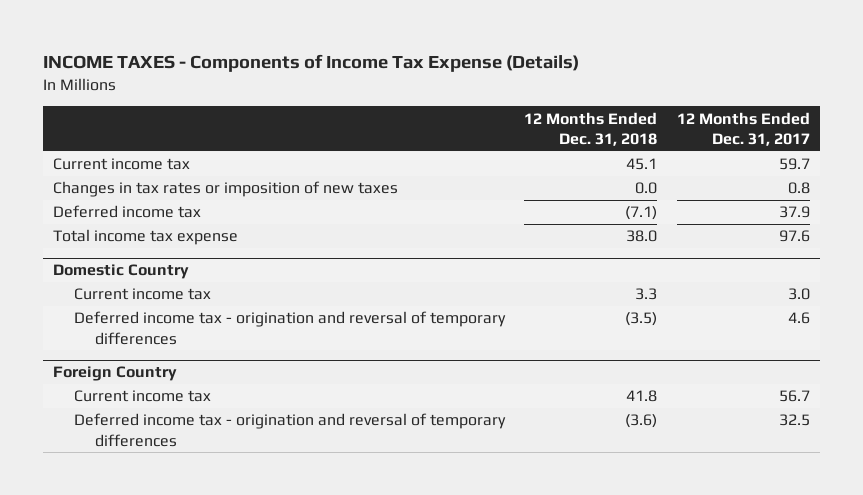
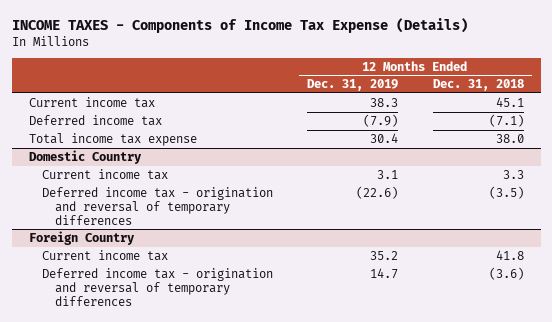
[677,111,811,147] 12 Months Ended Dec. 31, 2017 -> none
none -> [307,79,399,92] Dec. 31, 2019
[52,181,398,198] Changes in tax rates or imposition of new taxes -> none

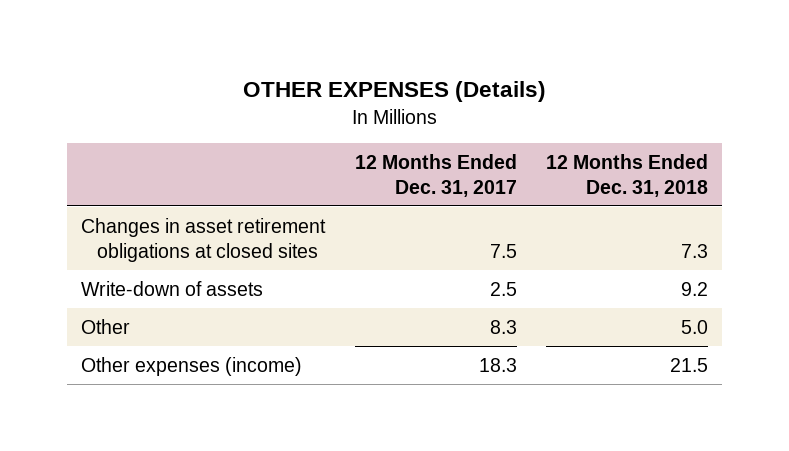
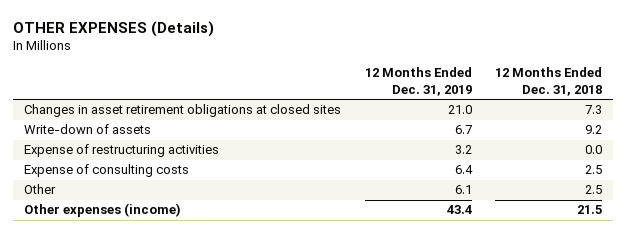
[354,153,517,197] 12 Months Ended Dec. 31, 2017 -> none
none -> [364,67,472,97] 12 Months Ended Dec. 31, 2019
none -> [24,144,220,158] Expense of restructuring activities
none -> [24,164,190,178] Expense of consulting costs
[680,319,708,334] 5.0 -> [584,185,602,195] 2.5

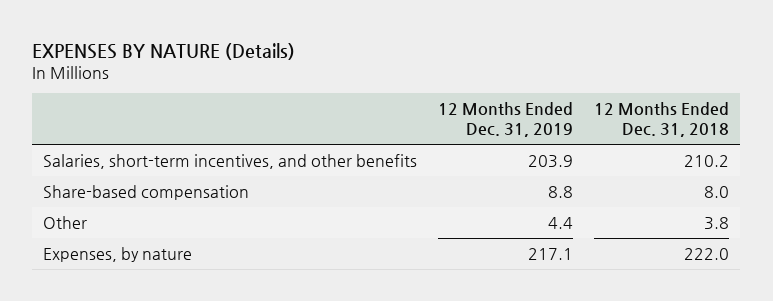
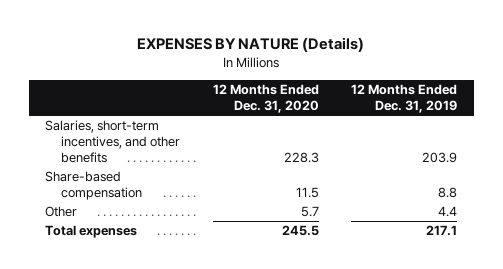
[594,102,730,138] 12 Months Ended Dec. 31, 2018 -> none
none -> [212,84,319,114] 12 Months Ended Dec. 31, 2020
[43,247,193,263] Expenses, by nature -> [45,225,138,239] Total expenses

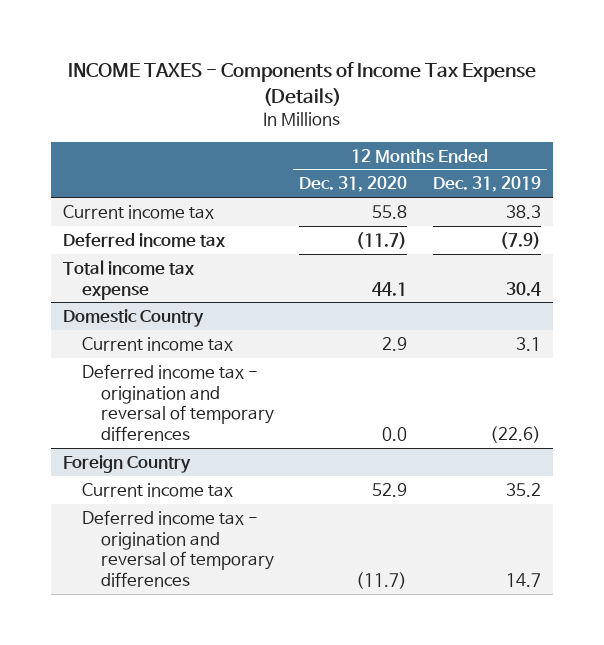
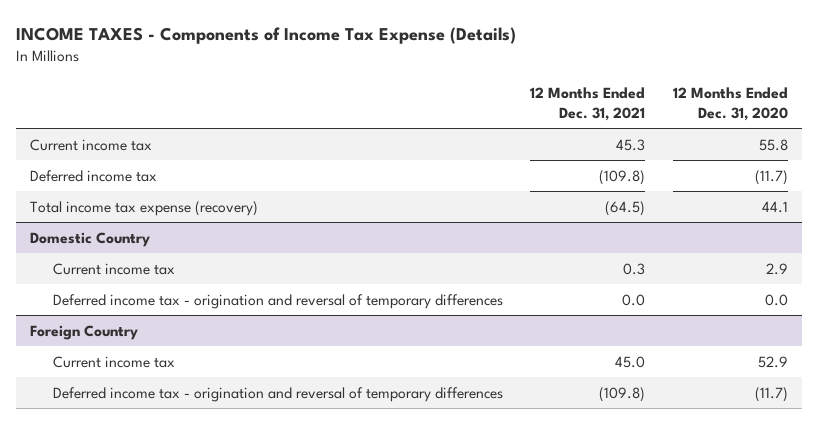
[432,176,541,193] Dec. 31, 2019 -> none
none -> [530,86,646,121] 12 Months Ended Dec. 31, 2021
[63,259,195,300] Total income tax expense -> [29,200,258,216] Total income tax expense (recovery)

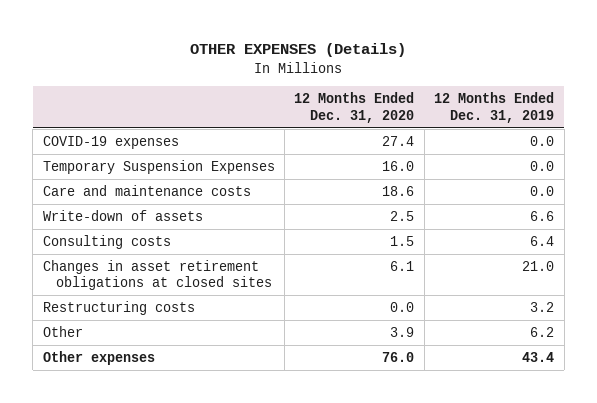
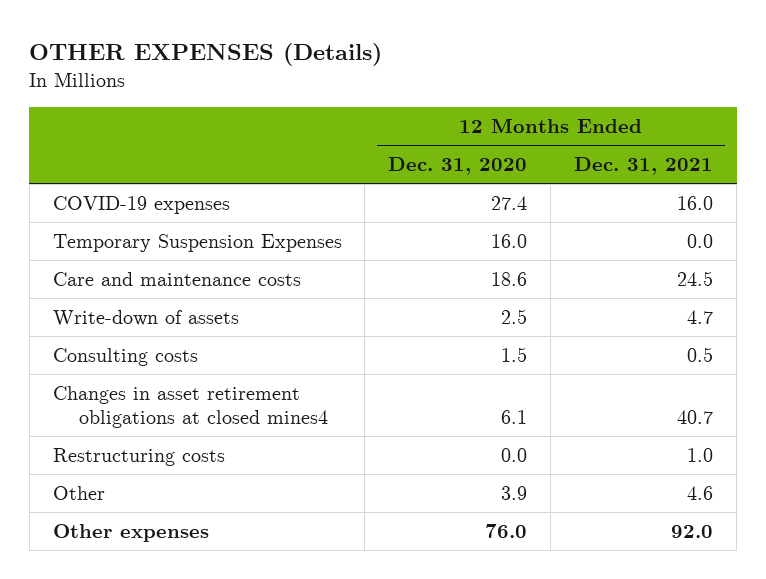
[434,92,555,123] 12 Months Ended Dec. 31, 2019 -> none
none -> [574,157,714,176] Dec. 31, 2021
[42,259,273,291] Changes in asset retirement obligations at closed sites -> [52,385,328,429] Changes in asset retirement obligations at closed mines4

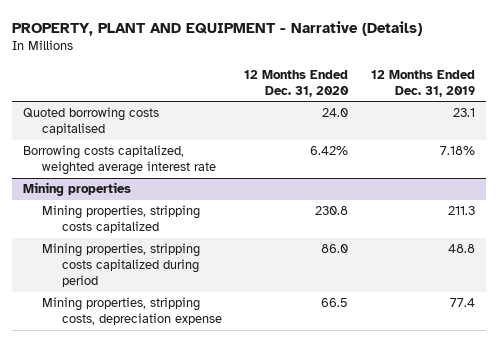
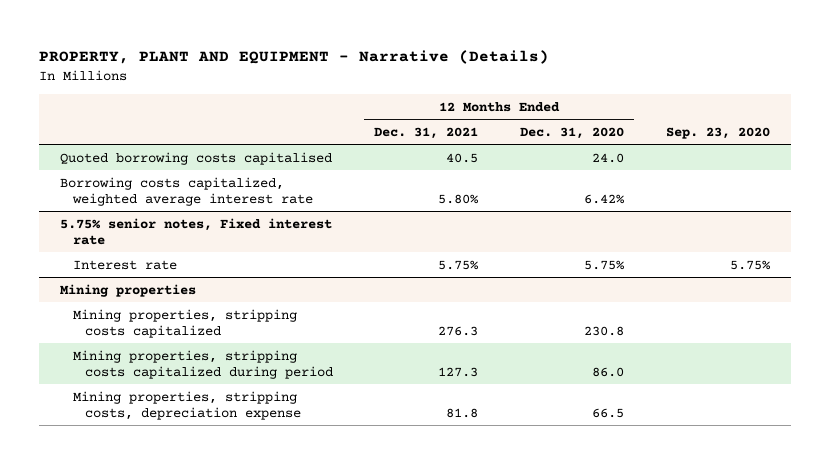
[370,69,475,97] 12 Months Ended Dec. 31, 2019 -> none
none -> [374,126,479,139] Dec. 31, 2021
none -> [665,126,770,139] Sep. 23, 2020
none -> [60,217,333,245] 5.75% senior notes, Fixed interest rate
none -> [72,259,177,270] Interest rate

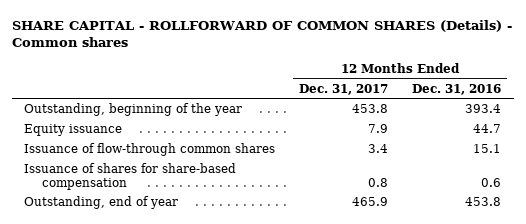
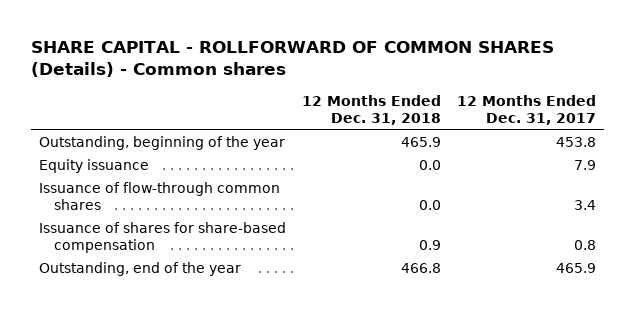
[412,83,502,95] Dec. 31, 2016 -> none
none -> [301,94,441,125] 12 Months Ended Dec. 31, 2018
[24,196,179,210] Outstanding, end of year -> [38,261,241,276] Outstanding, end of the year

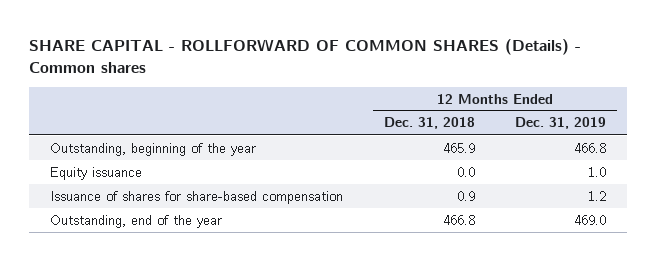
[456,94,596,125] 12 Months Ended Dec. 31, 2017 -> none
none -> [515,117,607,130] Dec. 31, 2019
[38,181,280,210] Issuance of flow-through common shares -> none

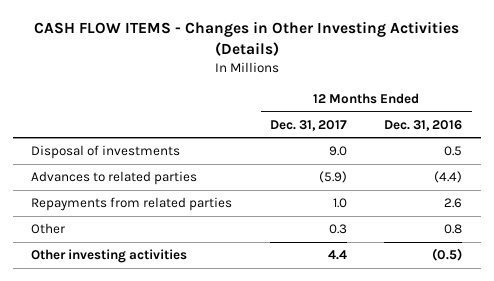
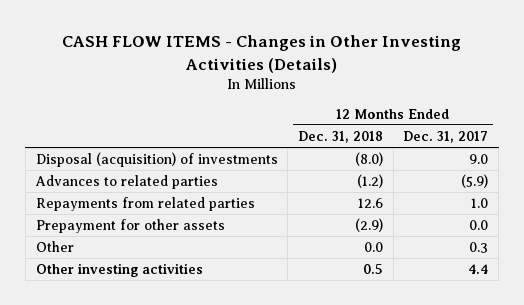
[384,119,463,131] Dec. 31, 2016 -> none
none -> [297,130,383,143] Dec. 31, 2018
[31,145,181,160] Disposal of investments -> [35,151,278,167] Disposal (acquisition) of investments
none -> [35,218,225,233] Prepayment for other assets

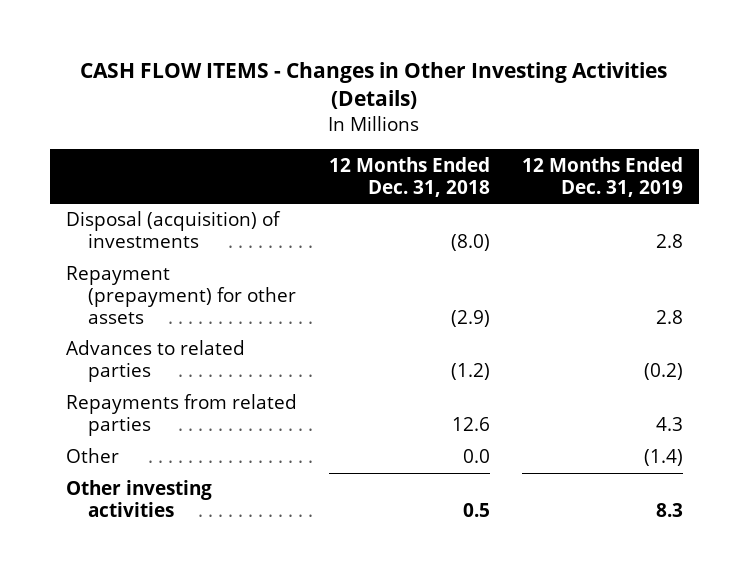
[403,130,489,143] Dec. 31, 2017 -> none
none -> [521,156,683,197] 12 Months Ended Dec. 31, 2019
none -> [65,266,297,325] Repayment (prepayment) for other assets
[35,218,225,233] Prepayment for other assets -> none

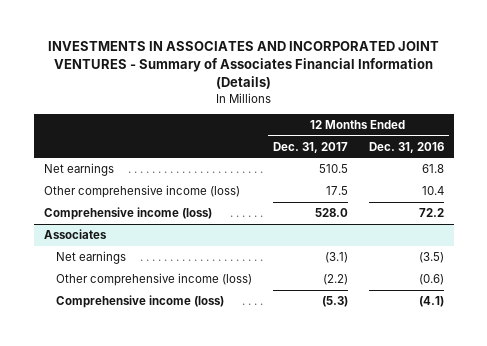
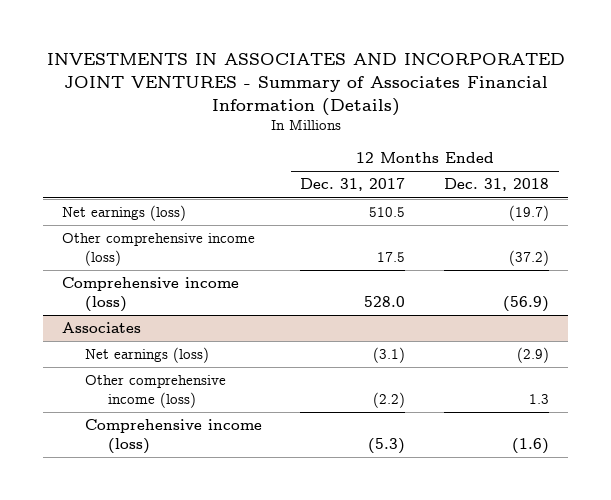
[368,141,444,153] Dec. 31, 2016 -> none
none -> [444,178,550,192] Dec. 31, 2018
[43,163,114,177] Net earnings -> [61,205,186,222] Net earnings (loss)
[56,251,127,265] Net earnings -> [84,347,209,364] Net earnings (loss)

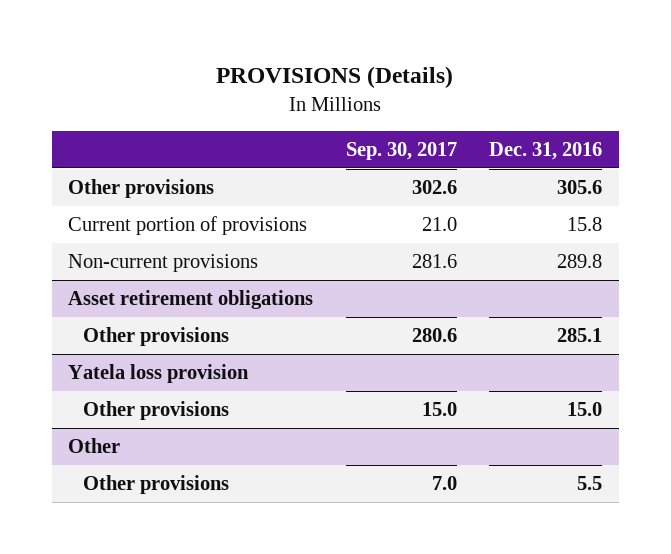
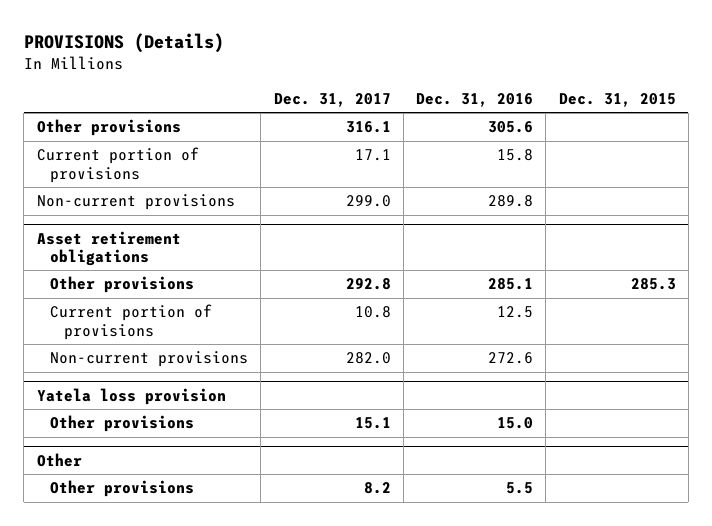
[345,142,457,161] Sep. 30, 2017 -> none
none -> [273,93,391,108] Dec. 31, 2017
none -> [558,93,676,108] Dec. 31, 2015
none -> [50,304,213,340] Current portion of provisions
none -> [50,351,249,368] Non-current provisions

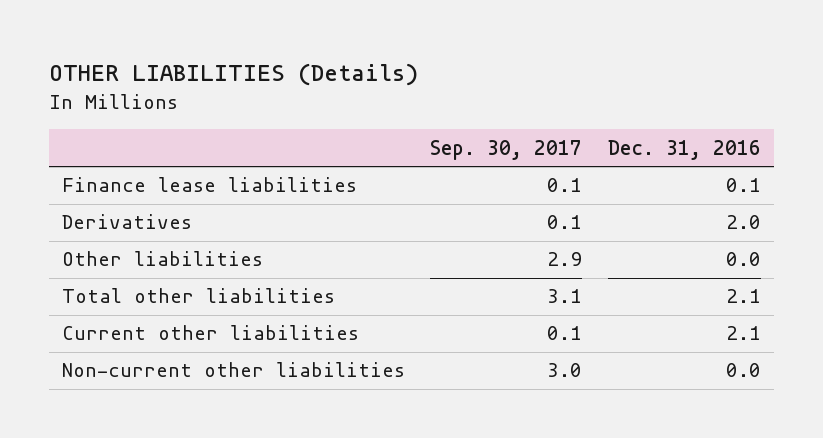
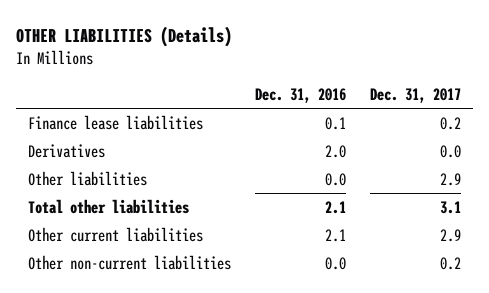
[430,139,583,160] Sep. 30, 2017 -> none
none -> [369,87,461,103] Dec. 31, 2017
[61,325,359,341] Current other liabilities -> [28,226,204,242] Other current liabilities
[61,362,405,378] Non-current other liabilities -> [28,254,232,270] Other non-current liabilities

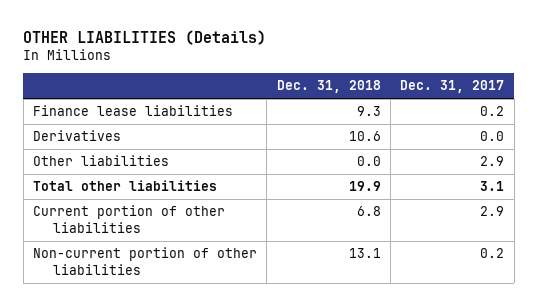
[255,87,347,103] Dec. 31, 2016 -> none
none -> [276,80,381,94] Dec. 31, 2018
[28,226,204,242] Other current liabilities -> [32,205,225,233] Current portion of other liabilities
[28,254,232,270] Other non-current liabilities -> [32,247,257,275] Non-current portion of other liabilities

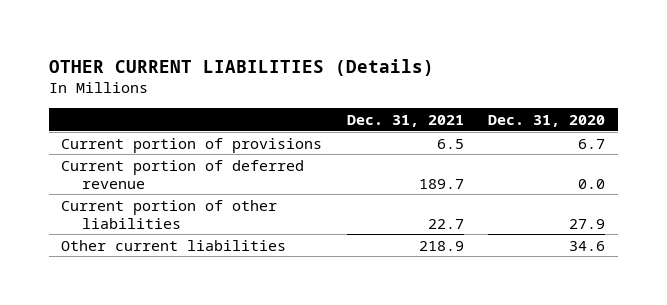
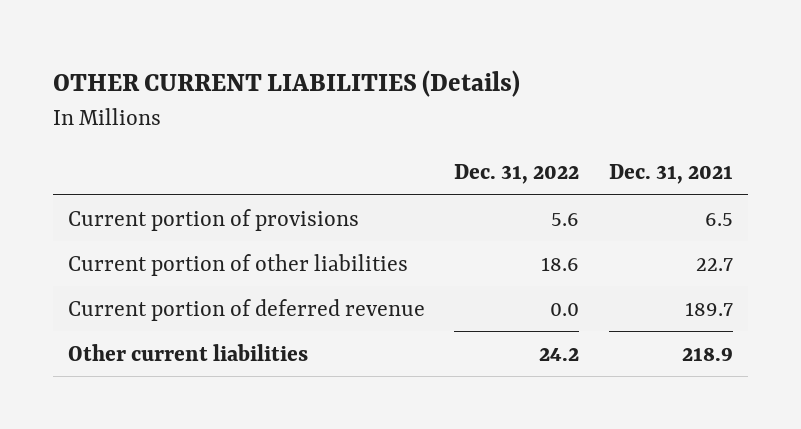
[488,115,606,128] Dec. 31, 2020 -> none
none -> [454,164,580,185] Dec. 31, 2022
[61,159,305,189] Current portion of deferred revenue -> [67,298,425,321] Current portion of deferred revenue

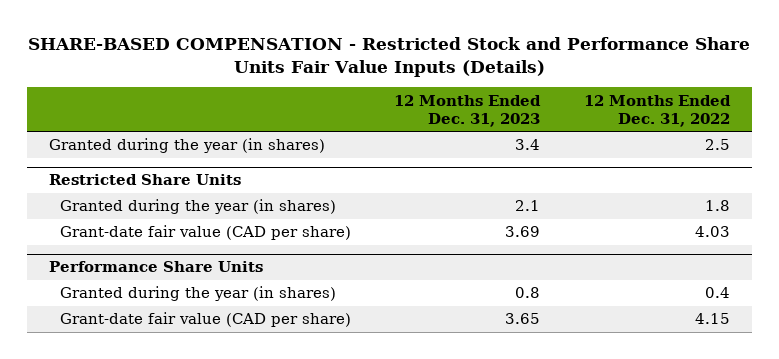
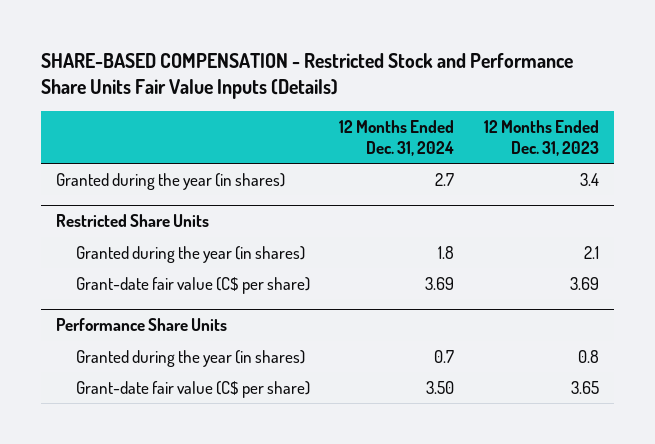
[584,94,732,127] 12 Months Ended Dec. 31, 2022 -> none
none -> [339,119,455,156] 12 Months Ended Dec. 31, 2024
[59,225,351,241] Grant-date fair value (CAD per share) -> [75,276,310,294] Grant-date fair value (C$ per share)
[59,312,351,328] Grant-date fair value (CAD per share) -> [75,380,310,398] Grant-date fair value (C$ per share)

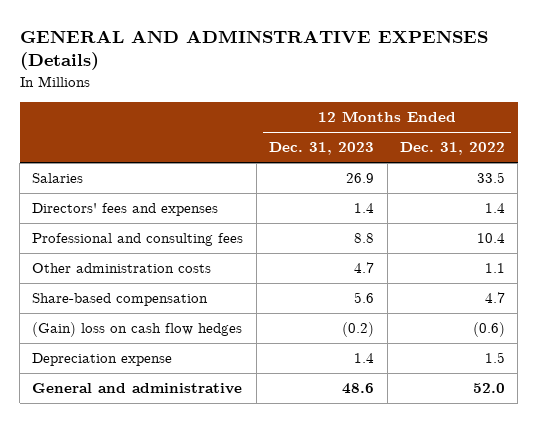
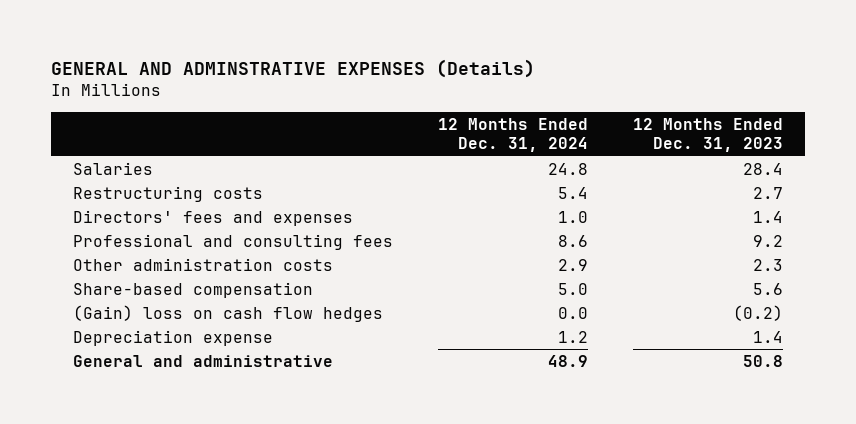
[399,142,505,156] Dec. 31, 2022 -> none
none -> [437,117,588,153] 12 Months Ended Dec. 31, 2024
[346,173,375,184] 26.9 -> [742,162,783,175] 28.4
none -> [73,185,264,202] Restructuring costs
[354,233,375,244] 8.8 -> [752,234,783,247] 9.2
[354,262,375,274] 4.7 -> [752,258,783,271] 2.3
[342,383,375,395] 48.6 -> [742,354,783,367] 50.8

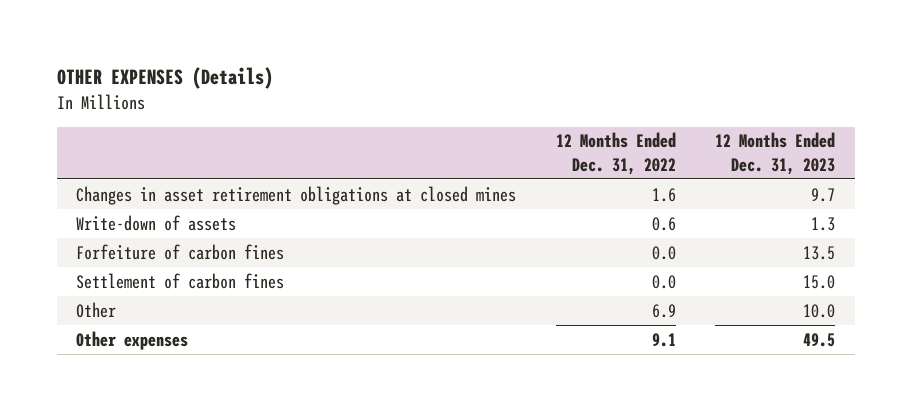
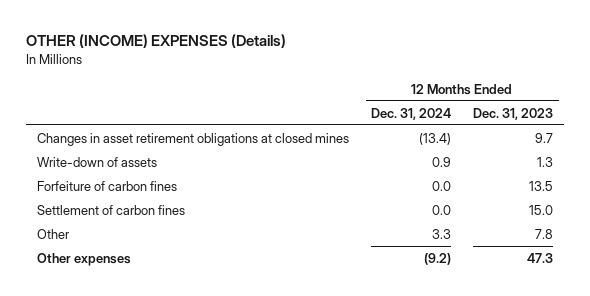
[56,67,273,90] OTHER EXPENSES (Details) -> [25,34,286,49] OTHER (INCOME) EXPENSES (Details)
[555,132,676,175] 12 Months Ended Dec. 31, 2022 -> none
none -> [371,107,452,120] Dec. 31, 2024
[803,303,836,318] 10.0 -> [535,228,554,239] 7.8
[803,332,836,347] 49.5 -> [527,252,554,263] 47.3

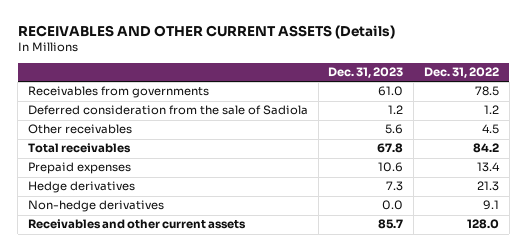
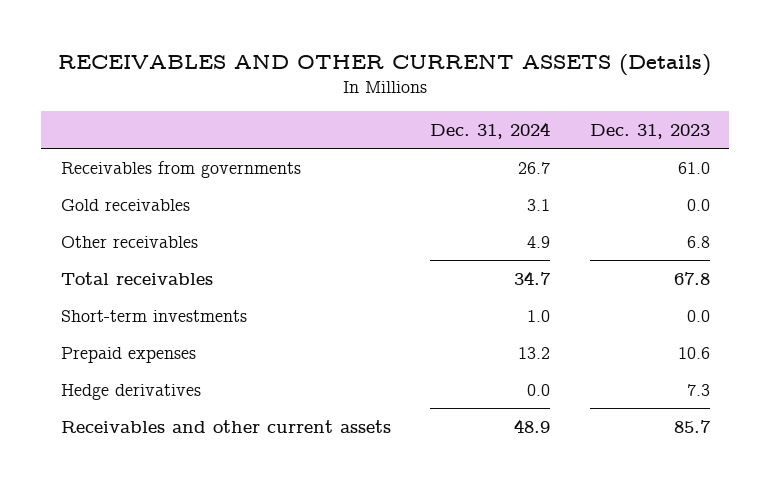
[423,67,499,79] Dec. 31, 2022 -> none
none -> [430,122,551,140] Dec. 31, 2024
[27,105,308,116] Deferred consideration from the sale of Sadiola -> none
none -> [61,198,191,211] Gold receivables
[385,124,404,135] 5.6 -> [686,235,710,248] 6.8
none -> [61,309,248,322] Short-term investments
[27,200,164,213] Non-hedge derivatives -> none

